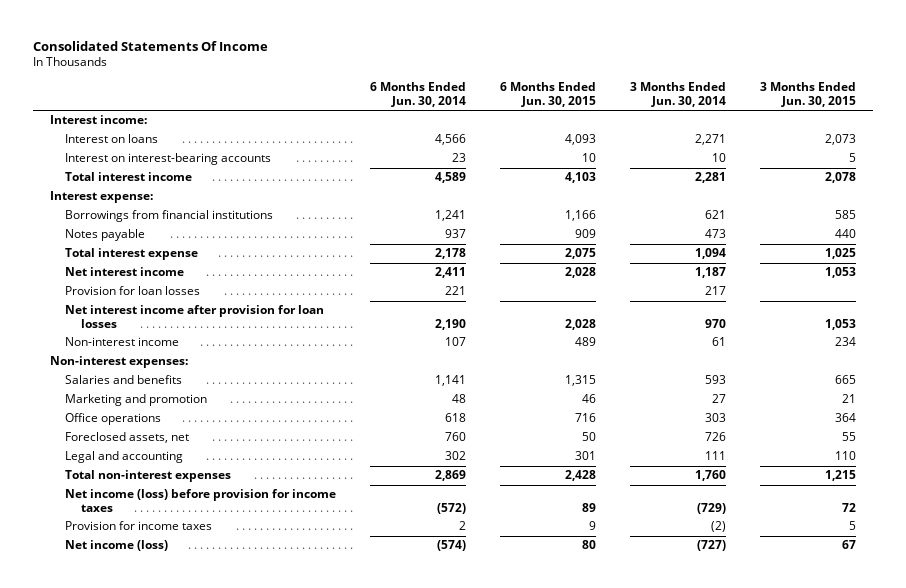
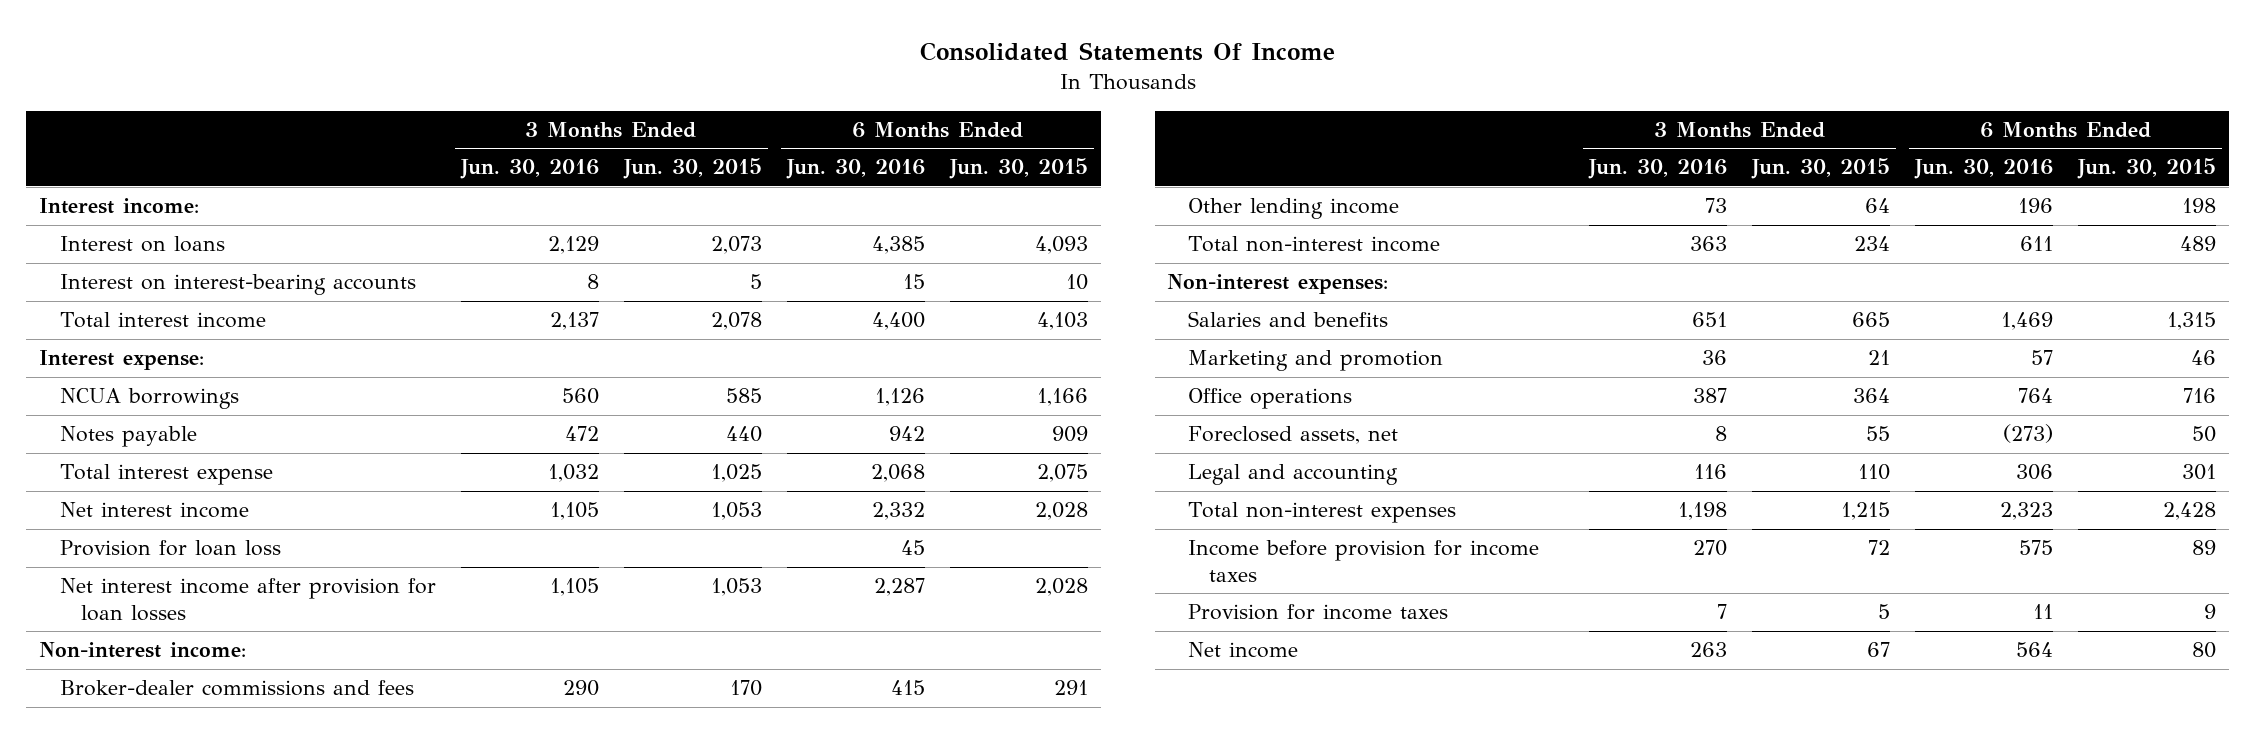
[370,81,467,107] 6 Months Ended Jun. 30, 2014 -> none
[630,81,727,107] 3 Months Ended Jun. 30, 2014 -> none
none -> [459,159,599,180] Jun. 30, 2016
none -> [786,159,926,180] Jun. 30, 2016
[65,210,274,223] Borrowings from financial institutions -> [59,388,239,410] NCUA borrowings
[65,286,201,296] Provision for loan losses -> [59,540,281,557] Provision for loan loss
none -> [38,642,246,659] Non-interest income:
none -> [59,680,414,697] Broker-dealer commissions and fees
none -> [1187,198,1399,220] Other lending income
[65,337,180,347] Non-interest income -> [1187,236,1440,253] Total non-interest income
[65,489,337,513] Net income (loss) before provision for income taxes -> [1187,540,1539,582] Income before provision for income taxes
[65,540,169,552] Net income (loss) -> [1187,642,1298,659] Net income

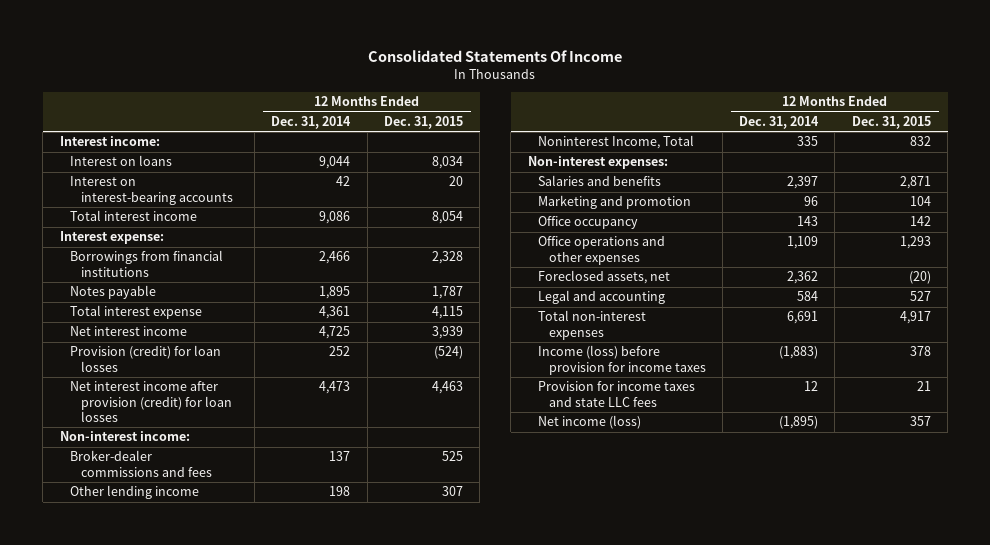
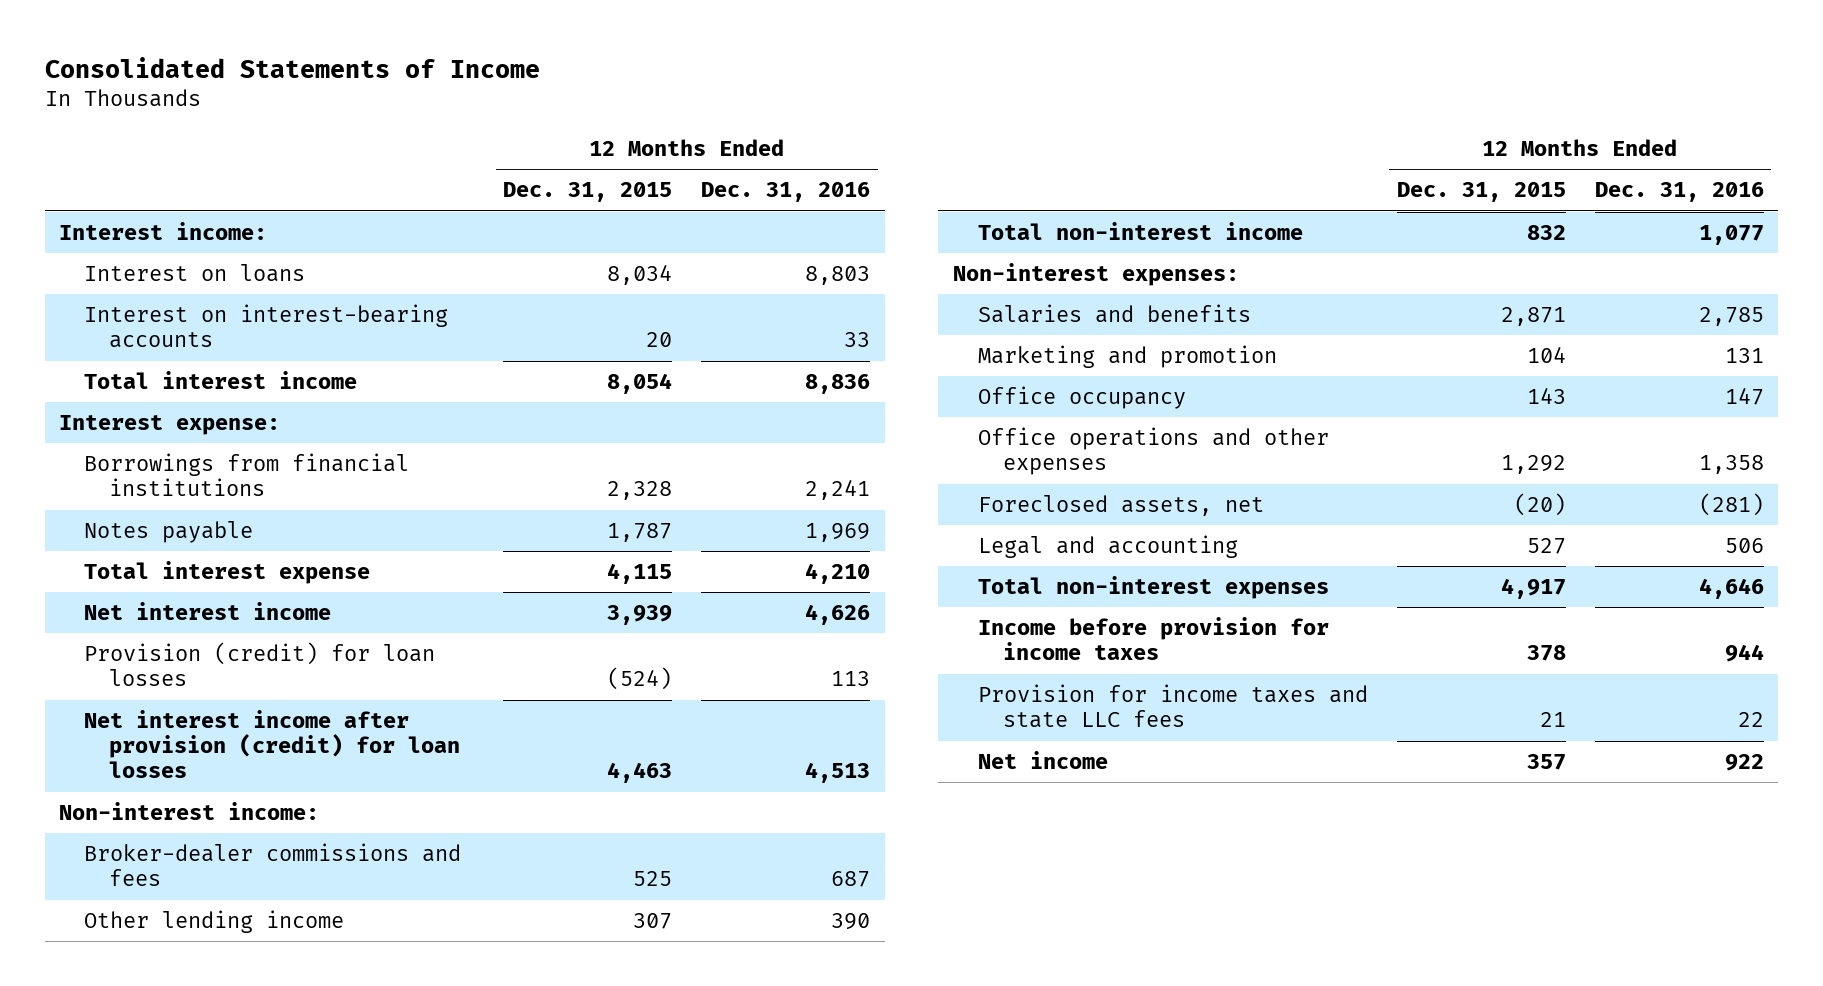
[368,50,623,63] Consolidated Statements Of Income -> [44,56,540,78] Consolidated Statements of Income
[271,115,352,129] Dec. 31, 2014 -> none
none -> [701,182,871,203] Dec. 31, 2016
[538,135,695,150] Noninterest Income, Total -> [977,222,1303,241] Total non-interest income
[909,216,931,227] 142 -> [1526,388,1566,405] 143
[899,236,931,250] 1,293 -> [1500,455,1566,475] 1,292
[538,345,706,375] Income (loss) before provision for income taxes -> [977,617,1329,661] Income before provision for income taxes
[538,415,642,430] Net income (loss) -> [977,751,1108,770] Net income

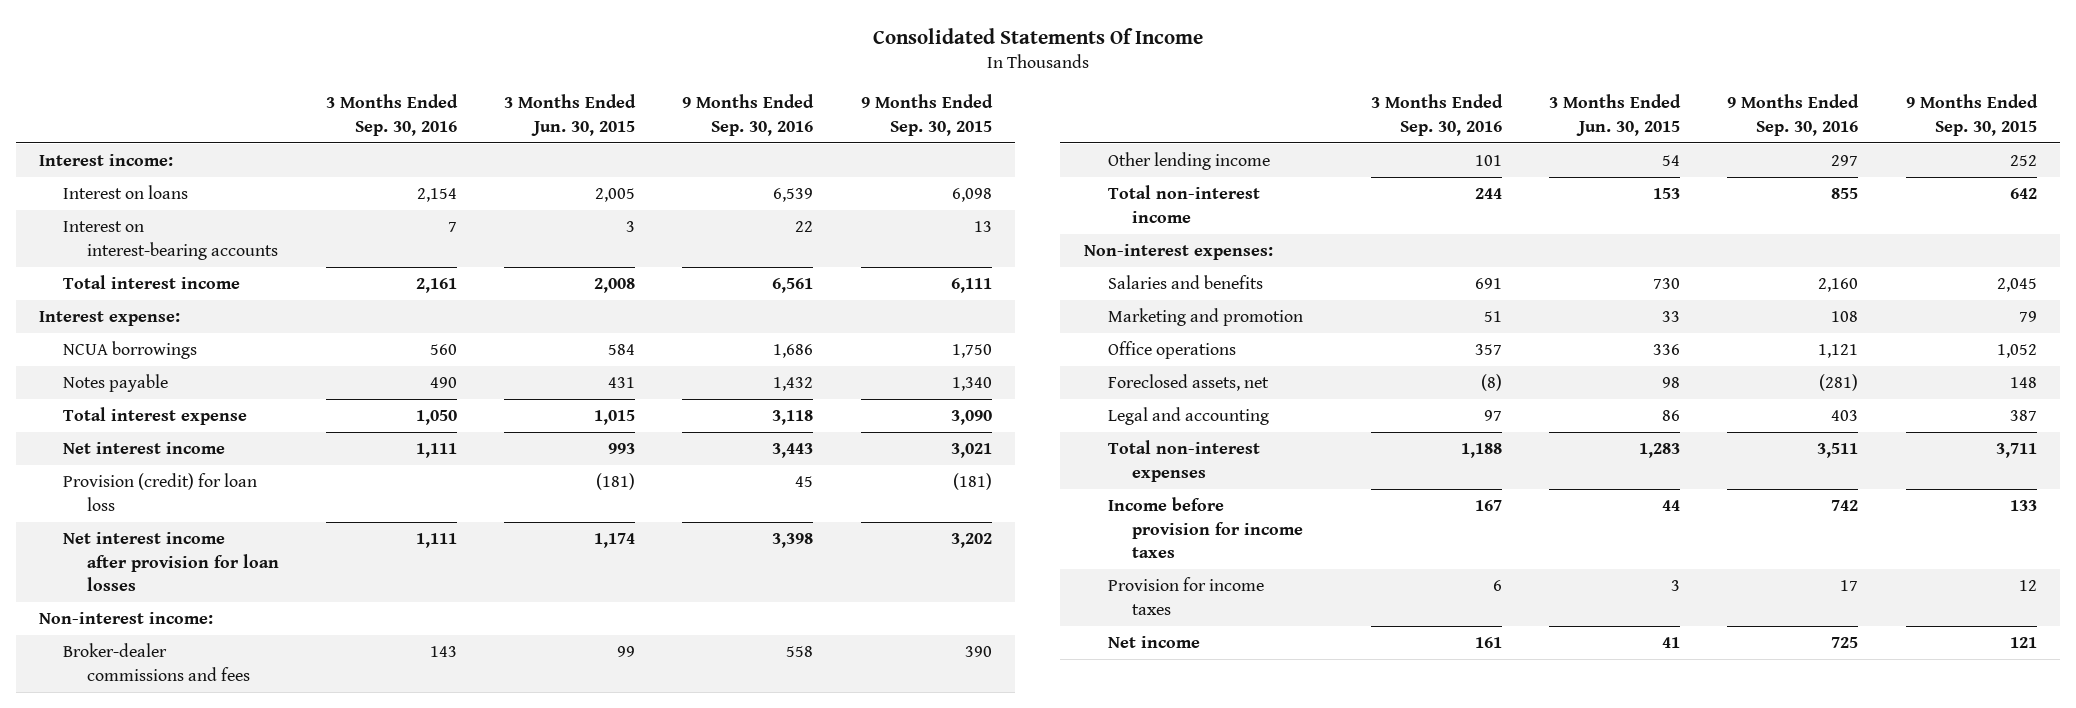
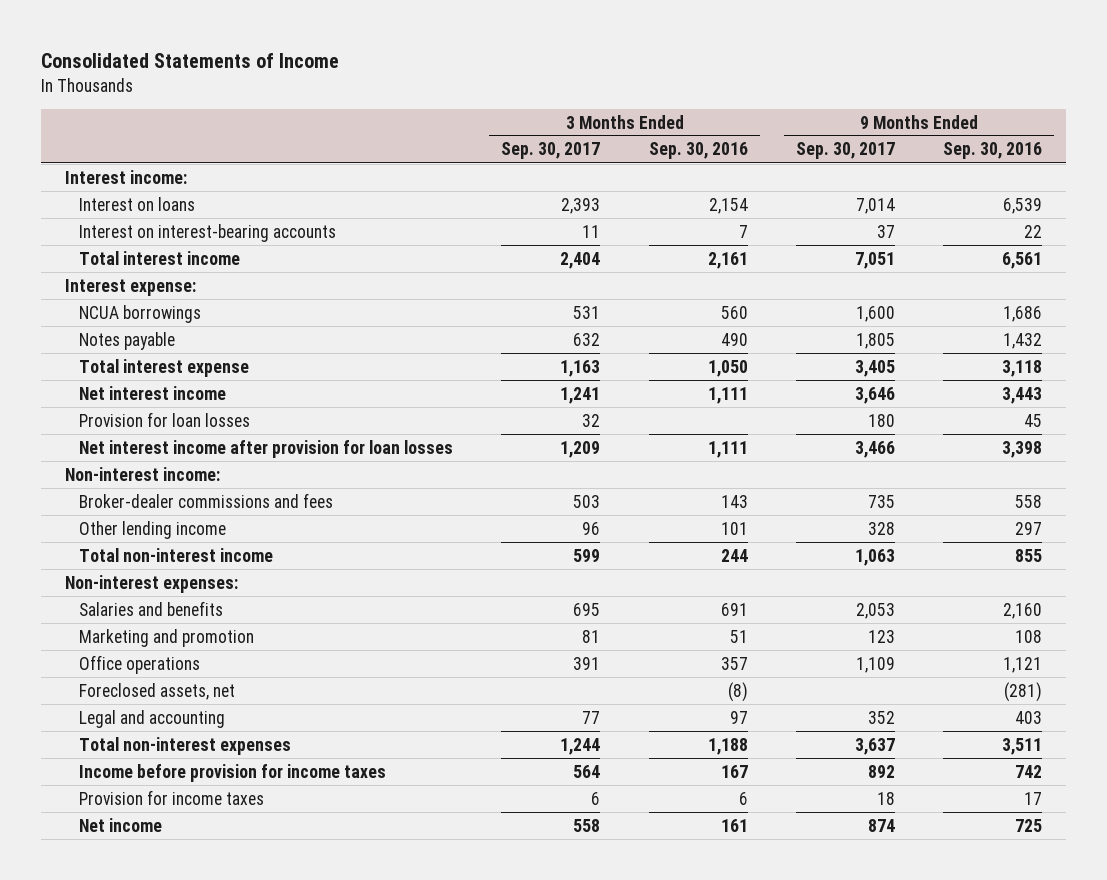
[872,27,1203,44] Consolidated Statements Of Income -> [40,53,339,69] Consolidated Statements of Income
[504,94,637,136] 3 Months Ended Jun. 30, 2015 -> none
[860,94,993,136] 9 Months Ended Sep. 30, 2015 -> none
none -> [501,142,601,160] Sep. 30, 2017
none -> [795,142,895,160] Sep. 30, 2017
[63,473,258,511] Provision (credit) for loan loss -> [79,411,251,427] Provision for loan losses

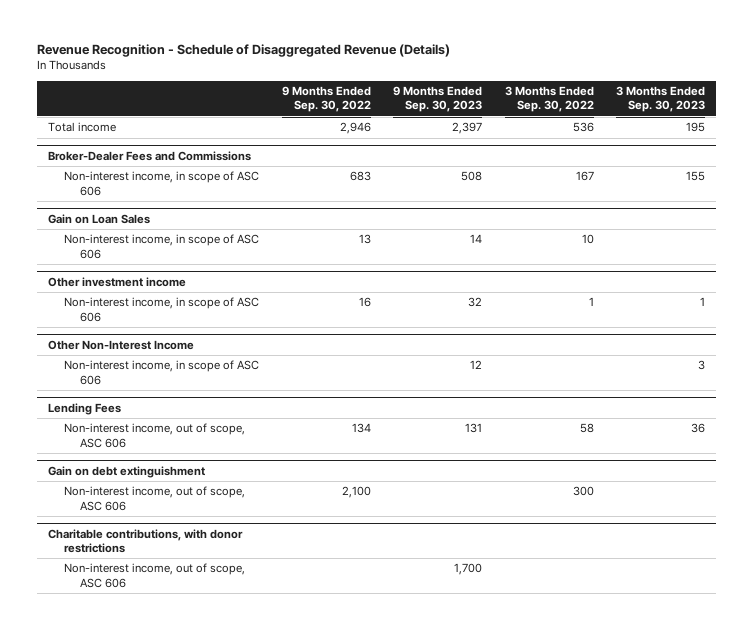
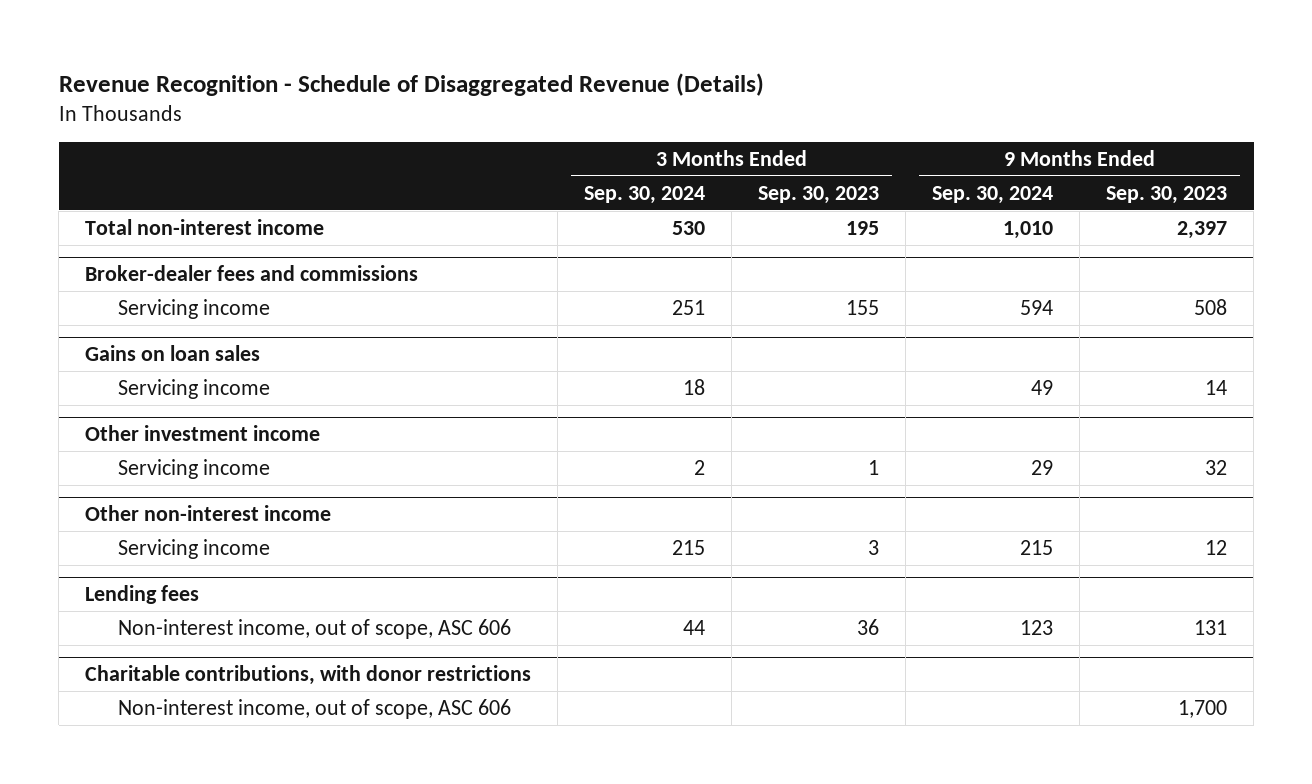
[281,85,371,113] 9 Months Ended Sep. 30, 2022 -> none
[504,85,594,113] 3 Months Ended Sep. 30, 2022 -> none
none -> [584,185,706,204] Sep. 30, 2024
none -> [932,185,1054,204] Sep. 30, 2024
[47,122,116,133] Total income -> [85,218,325,235] Total non-interest income
[47,150,251,161] Broker-Dealer Fees and Commissions -> [85,265,419,282] Broker-dealer fees and commissions
[64,171,260,196] Non-interest income, in scope of ASC 606 -> [117,298,270,319] Servicing income
[47,213,150,224] Gain on Loan Sales -> [85,345,261,362] Gains on loan sales
[64,234,260,259] Non-interest income, in scope of ASC 606 -> [117,378,270,399] Servicing income
[64,297,260,322] Non-interest income, in scope of ASC 606 -> [117,458,270,479] Servicing income
[47,339,194,350] Other Non-Interest Income -> [85,505,332,522] Other non-interest income
[64,360,260,385] Non-interest income, in scope of ASC 606 -> [117,538,270,559] Servicing income
[47,402,121,415] Lending Fees -> [85,585,200,605] Lending fees
[47,465,205,478] Gain on debt extinguishment -> none
[64,486,246,511] Non-interest income, out of scope, ASC 606 -> none

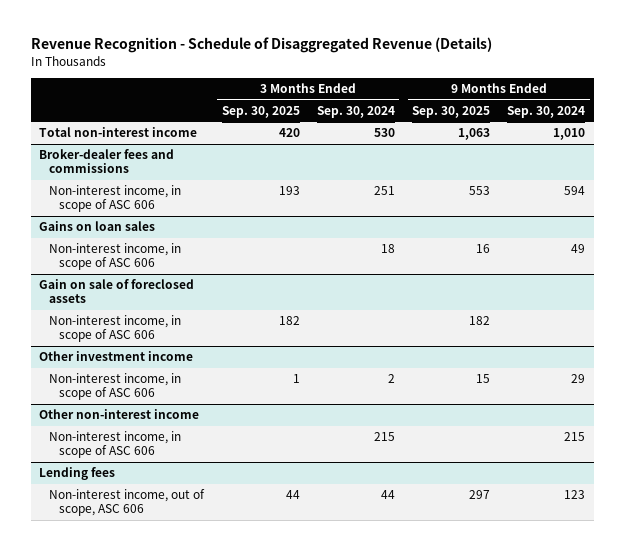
[758,185,880,204] Sep. 30, 2023 -> none
[1106,185,1228,204] Sep. 30, 2023 -> none
none -> [221,105,300,118] Sep. 30, 2025
none -> [412,105,491,118] Sep. 30, 2025
[117,298,270,319] Servicing income -> [49,185,182,213] Non-interest income, in scope of ASC 606
[117,378,270,399] Servicing income -> [49,243,182,271] Non-interest income, in scope of ASC 606
none -> [39,279,195,304] Gain on sale of foreclosed assets
none -> [49,315,182,343] Non-interest income, in scope of ASC 606
[117,458,270,479] Servicing income -> [49,373,182,401] Non-interest income, in scope of ASC 606
[117,538,270,559] Servicing income -> [49,431,182,459] Non-interest income, in scope of ASC 606
[85,665,532,686] Charitable contributions, with donor restrictions -> none
[117,698,511,719] Non-interest income, out of scope, ASC 606 -> none

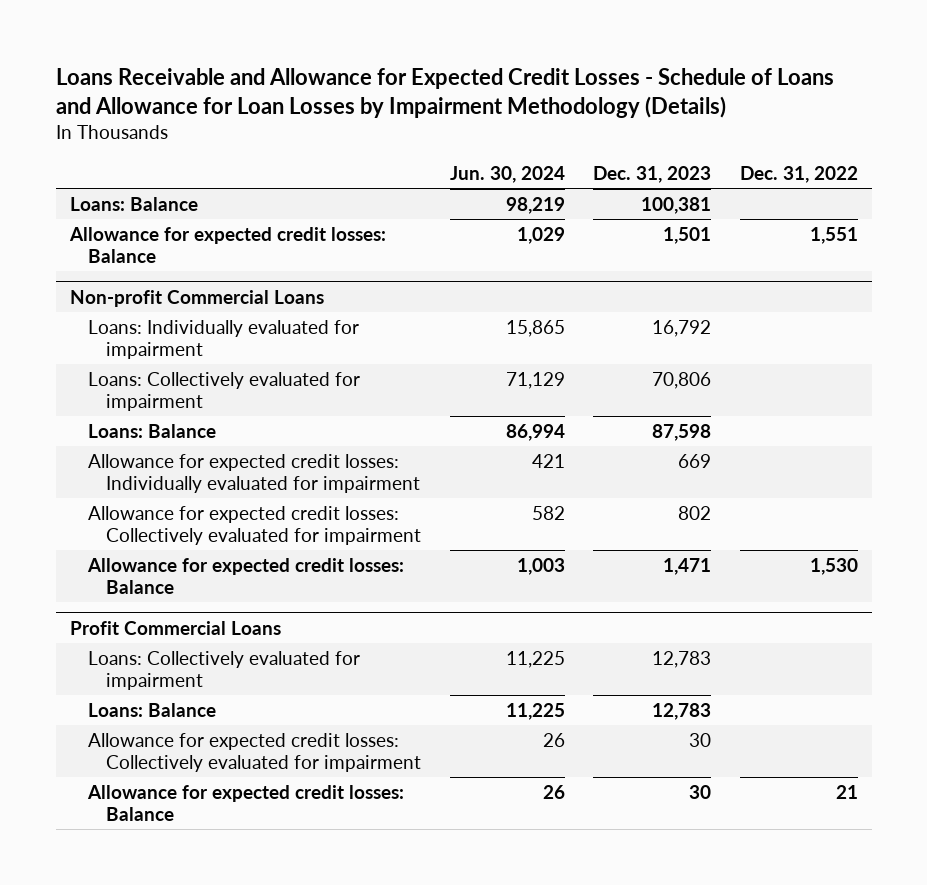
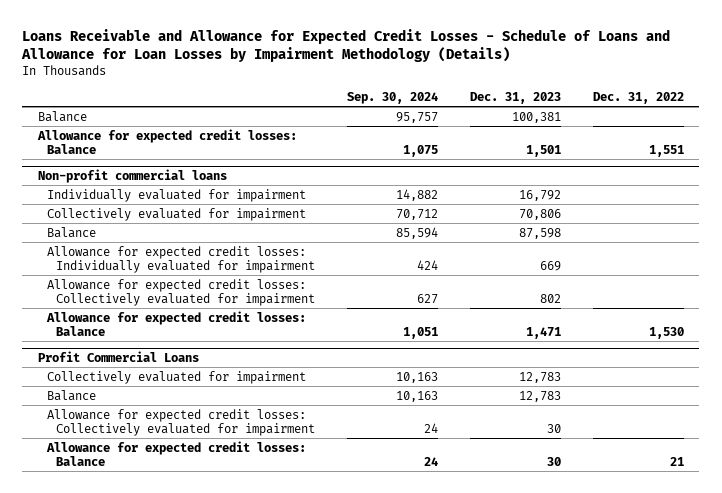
[449,165,565,183] Jun. 30, 2024 -> none
none -> [347,91,439,104] Sep. 30, 2024
[69,196,198,211] Loans: Balance -> [38,110,88,122] Balance
[69,289,324,307] Non-profit Commercial Loans -> [38,168,228,183] Non-profit commercial loans
[88,319,360,359] Loans: Individually evaluated for impairment -> [47,188,307,202] Individually evaluated for impairment
[88,371,361,411] Loans: Collectively evaluated for impairment -> [47,207,307,221] Collectively evaluated for impairment
[88,423,217,438] Loans: Balance -> [47,226,97,238] Balance
[88,650,361,690] Loans: Collectively evaluated for impairment -> [47,370,307,384] Collectively evaluated for impairment
[88,702,217,717] Loans: Balance -> [47,389,97,401] Balance

